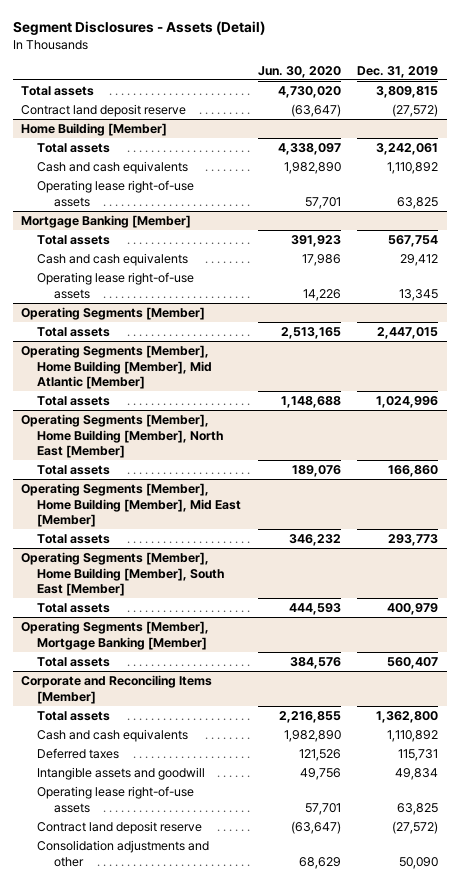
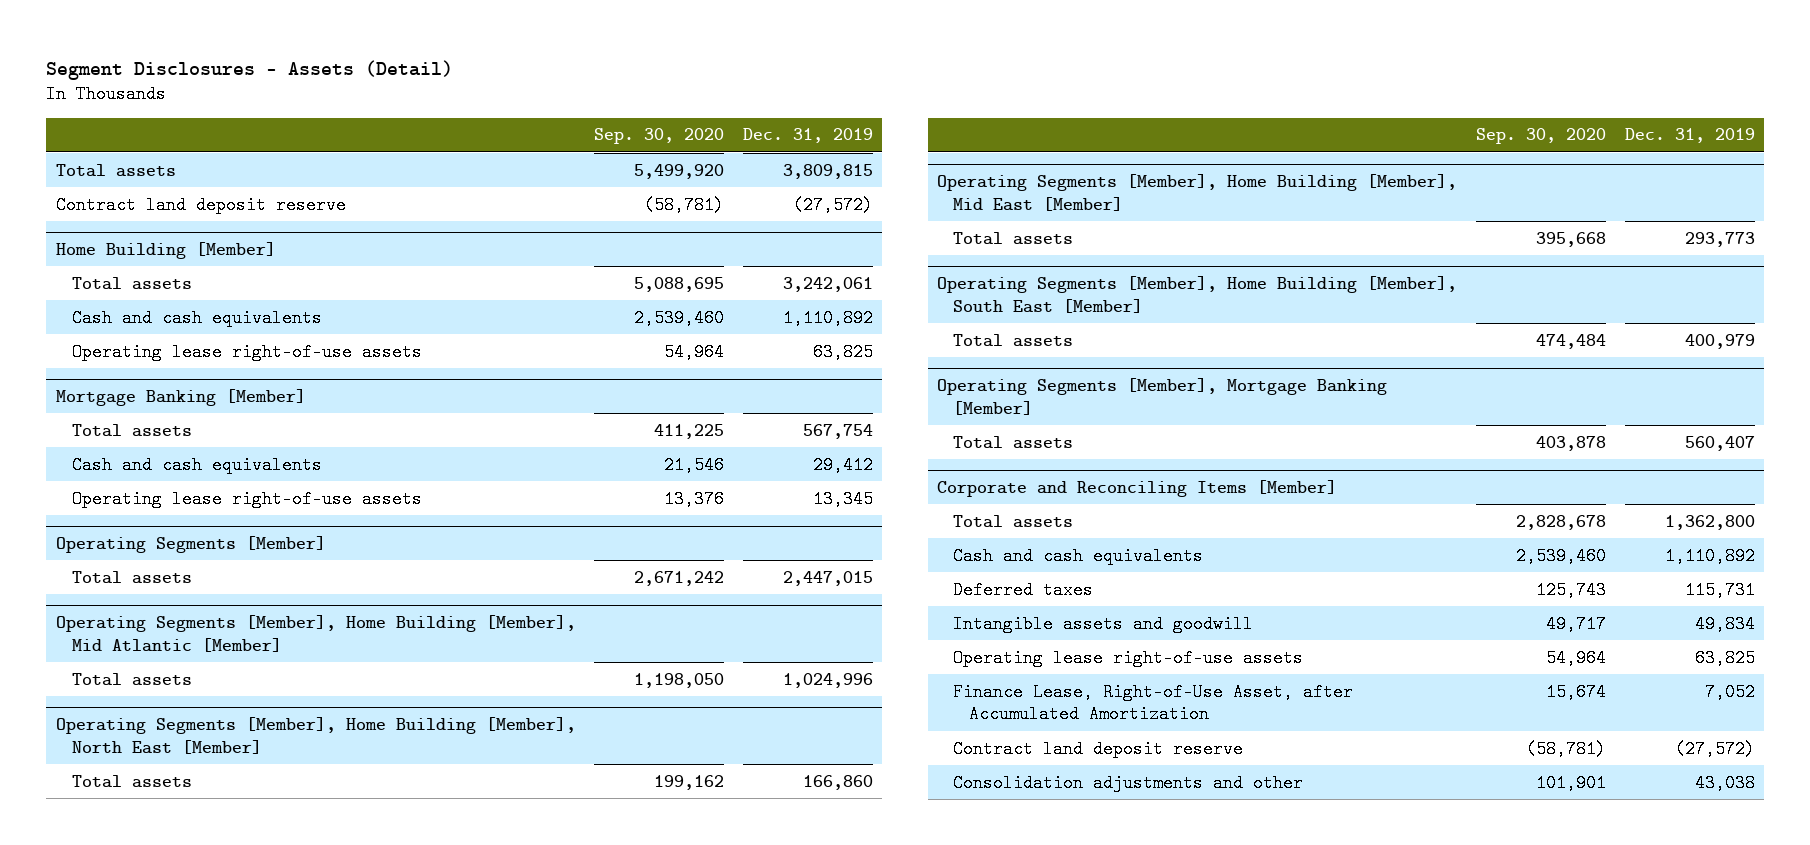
[257,65,341,78] Jun. 30, 2020 -> none
none -> [594,128,725,145] Sep. 30, 2020
none -> [953,682,1354,724] Finance Lease, Right-of-Use Asset, after Accumulated Amortization
[399,856,439,869] 50,090 -> [1694,773,1755,792] 43,038

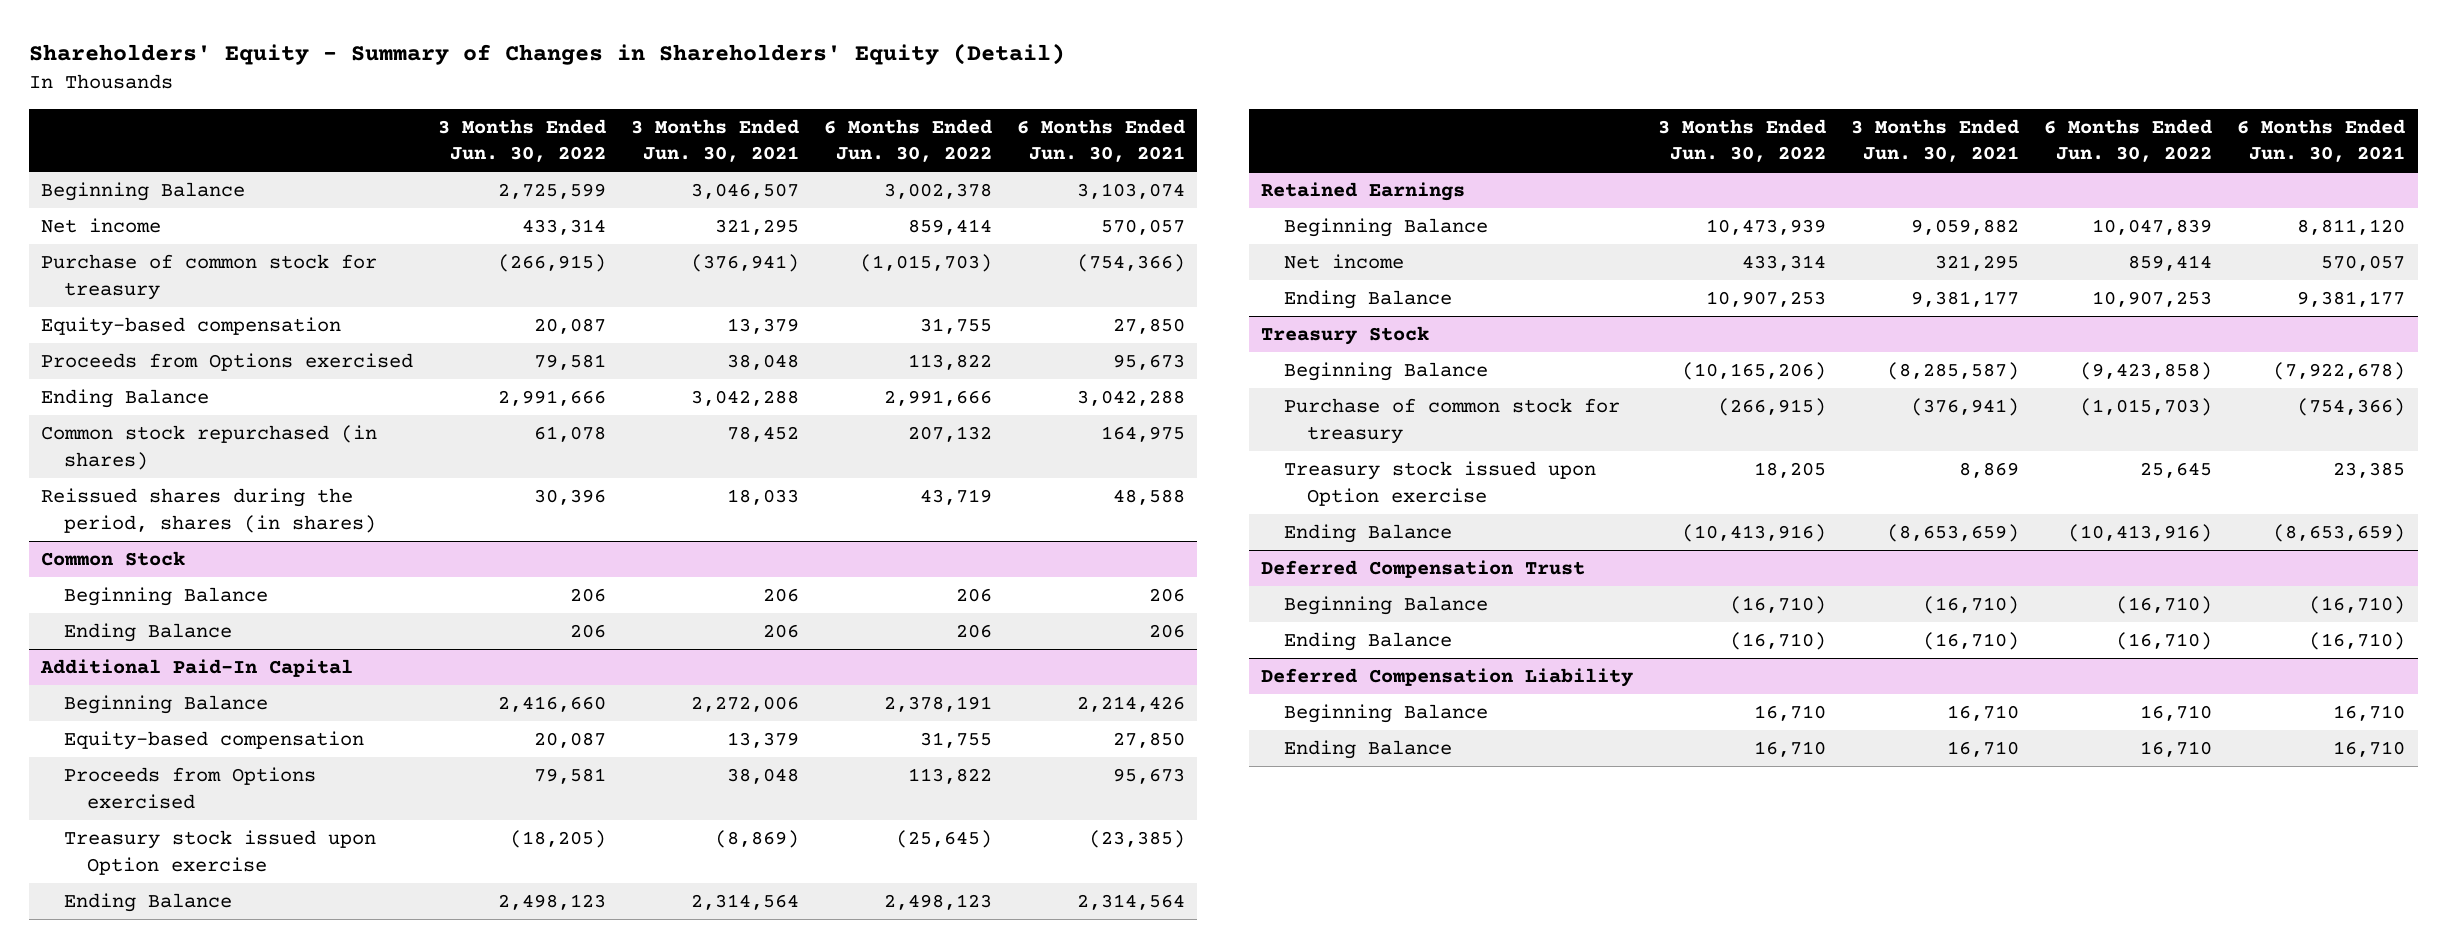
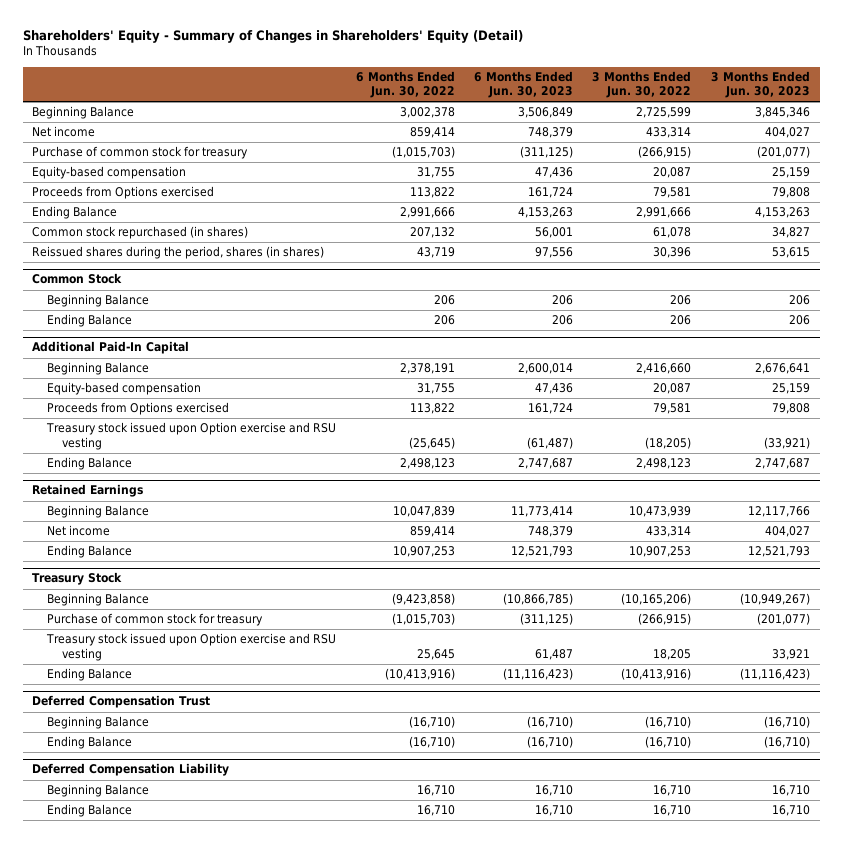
[631,118,800,163] 3 Months Ended Jun. 30, 2021 -> none
[1017,118,1186,163] 6 Months Ended Jun. 30, 2021 -> none
none -> [474,70,574,99] 6 Months Ended Jun. 30, 2023
none -> [710,70,810,99] 3 Months Ended Jun. 30, 2023
[63,830,376,875] Treasury stock issued upon Option exercise -> [46,422,337,450] Treasury stock issued upon Option exercise and RSU vesting
[1284,461,1597,506] Treasury stock issued upon Option exercise -> [46,633,337,661] Treasury stock issued upon Option exercise and RSU vesting

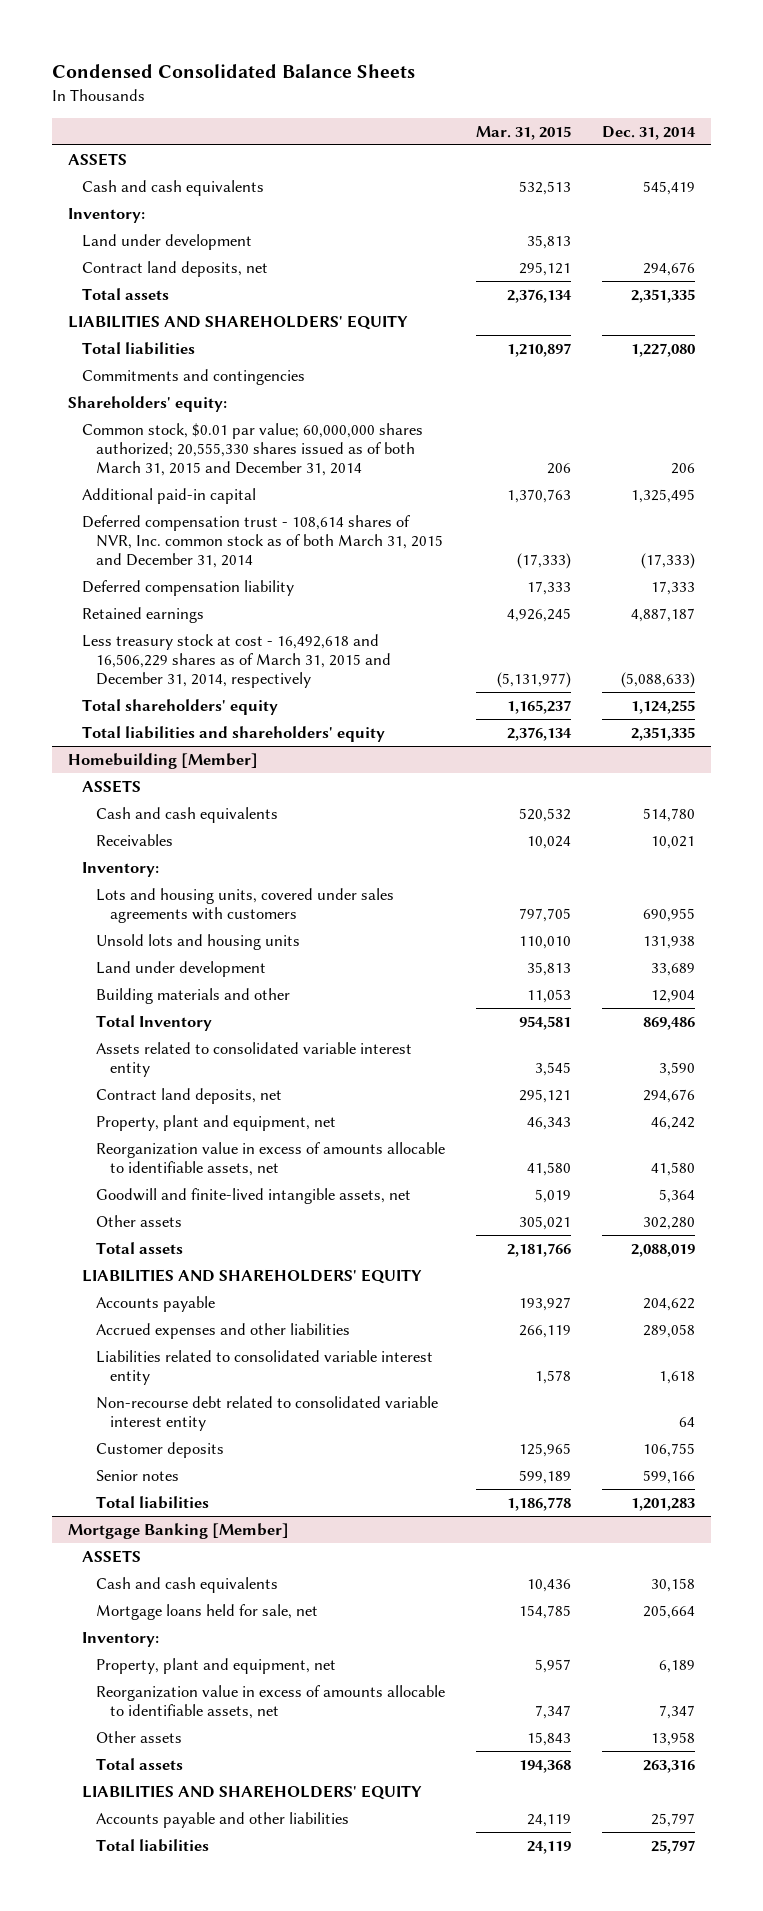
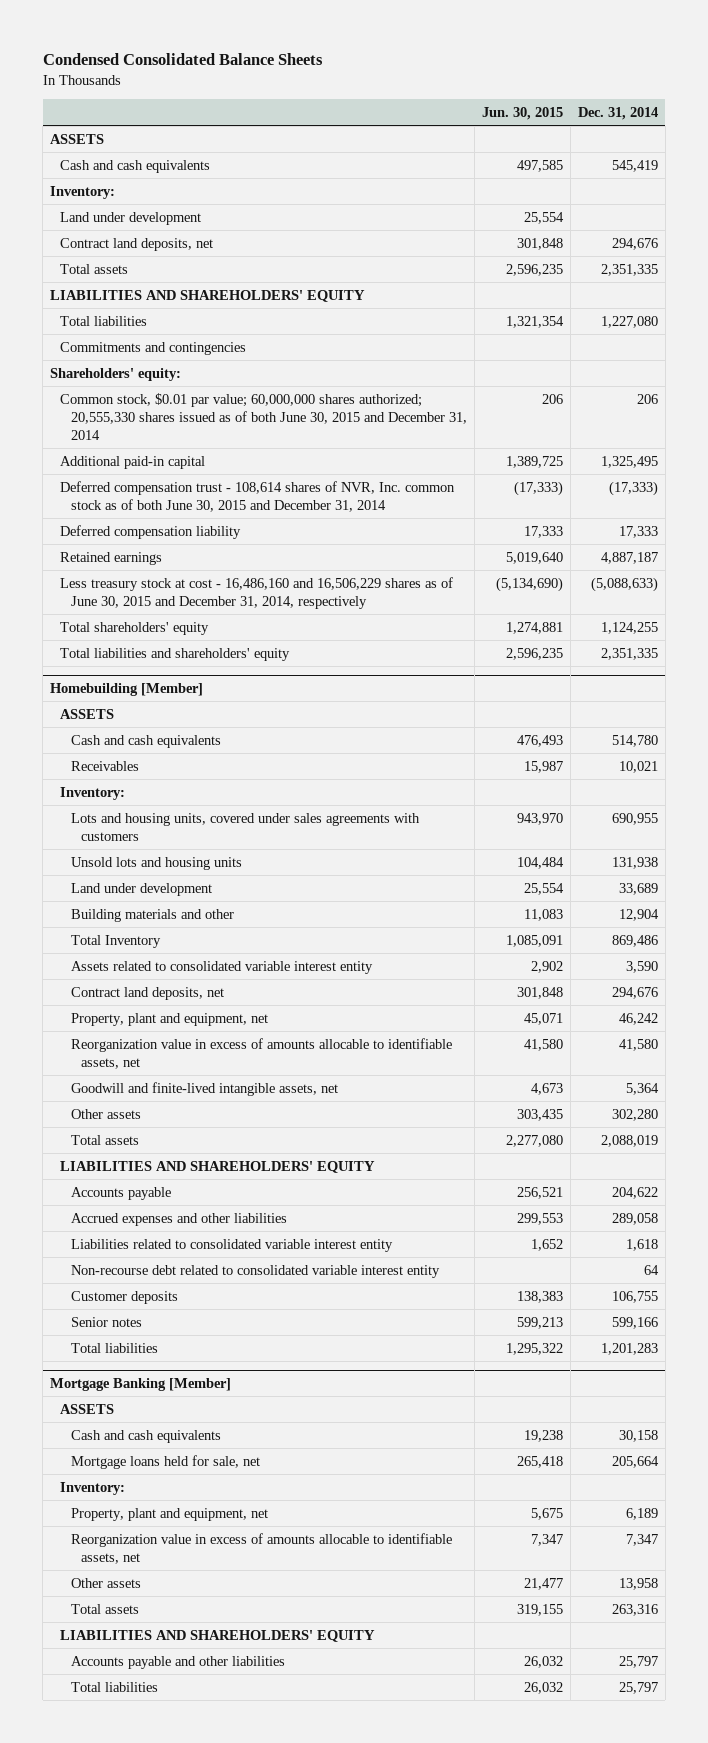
[475,125,571,140] Mar. 31, 2015 -> none
none -> [481,107,563,121] Jun. 30, 2015
[81,422,423,477] Common stock, $0.01 par value; 60,000,000 shares authorized; 20,555,330 shares issued as of both March 31, 2015 and December 31, 2014 -> [60,392,467,440] Common stock, $0.01 par value; 60,000,000 shares authorized; 20,555,330 shares issued as of both June 30, 2015 and December 31, 2014
[81,514,443,569] Deferred compensation trust - 108,614 shares of NVR, Inc. common stock as of both March 31, 2015 and December 31, 2014 -> [60,480,456,512] Deferred compensation trust - 108,614 shares of NVR, Inc. common stock as of both June 30, 2015 and December 31, 2014
[81,633,391,689] Less treasury stock at cost - 16,492,618 and 16,506,229 shares as of March 31, 2015 and December 31, 2014, respectively -> [60,576,454,609] Less treasury stock at cost - 16,486,160 and 16,506,229 shares as of June 30, 2015 and December 31, 2014, respectively

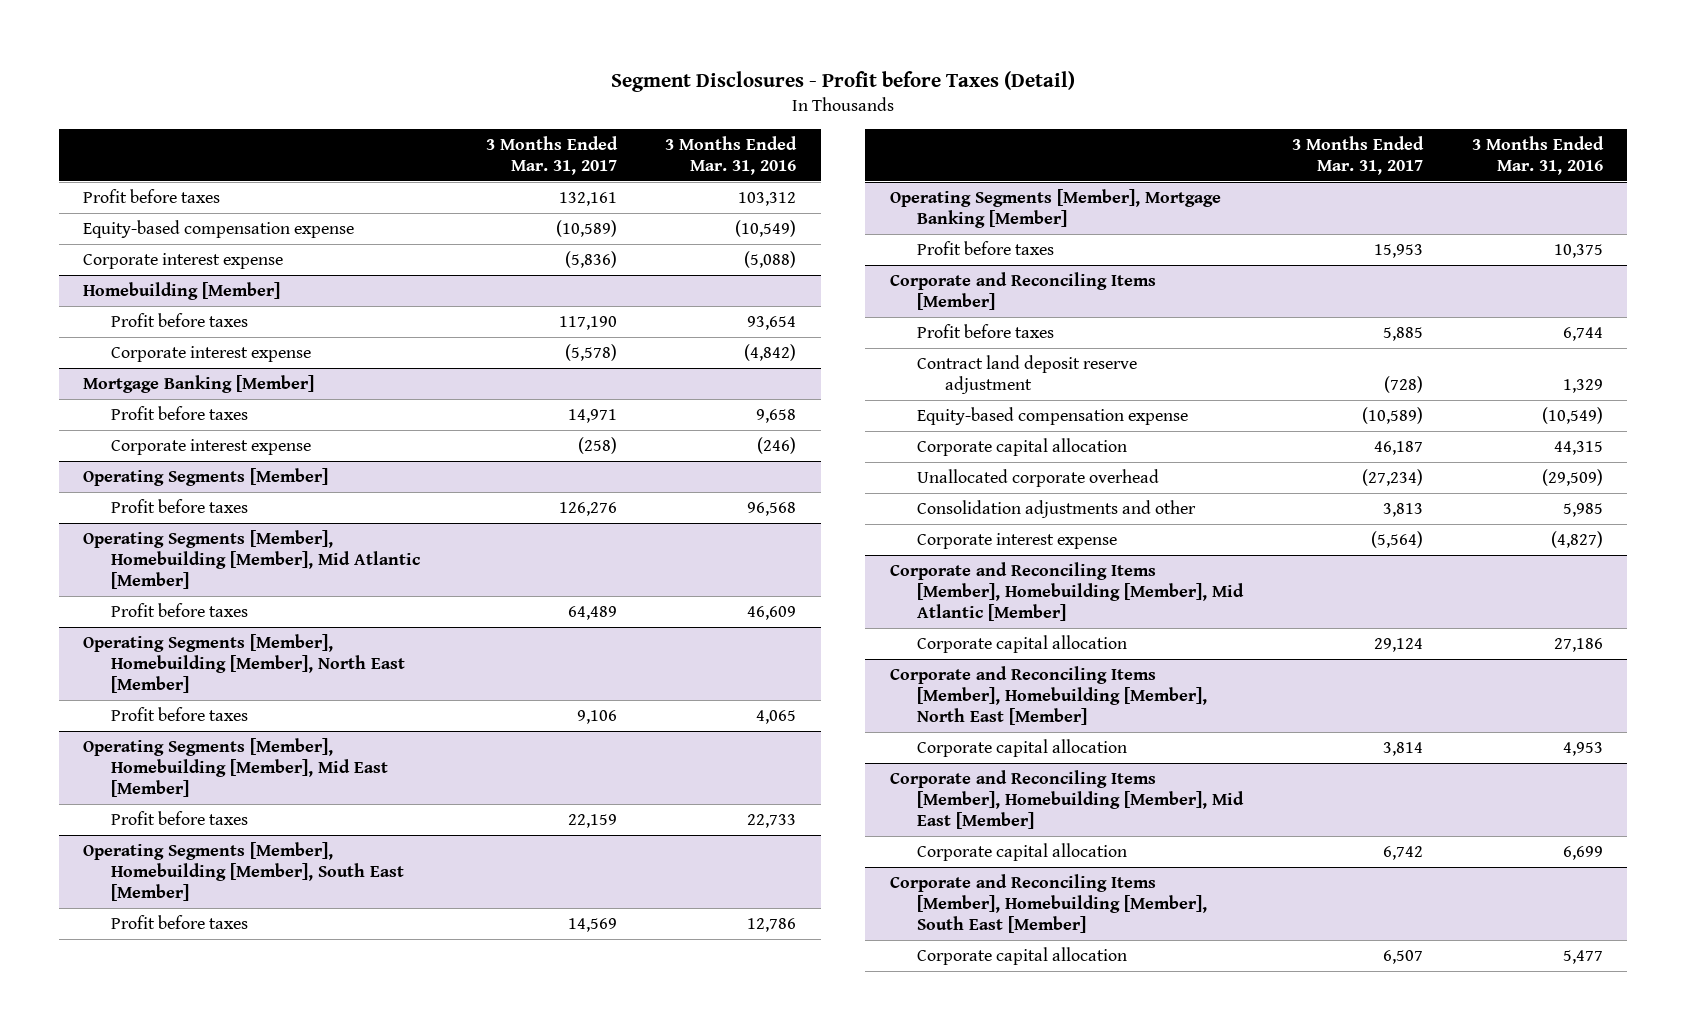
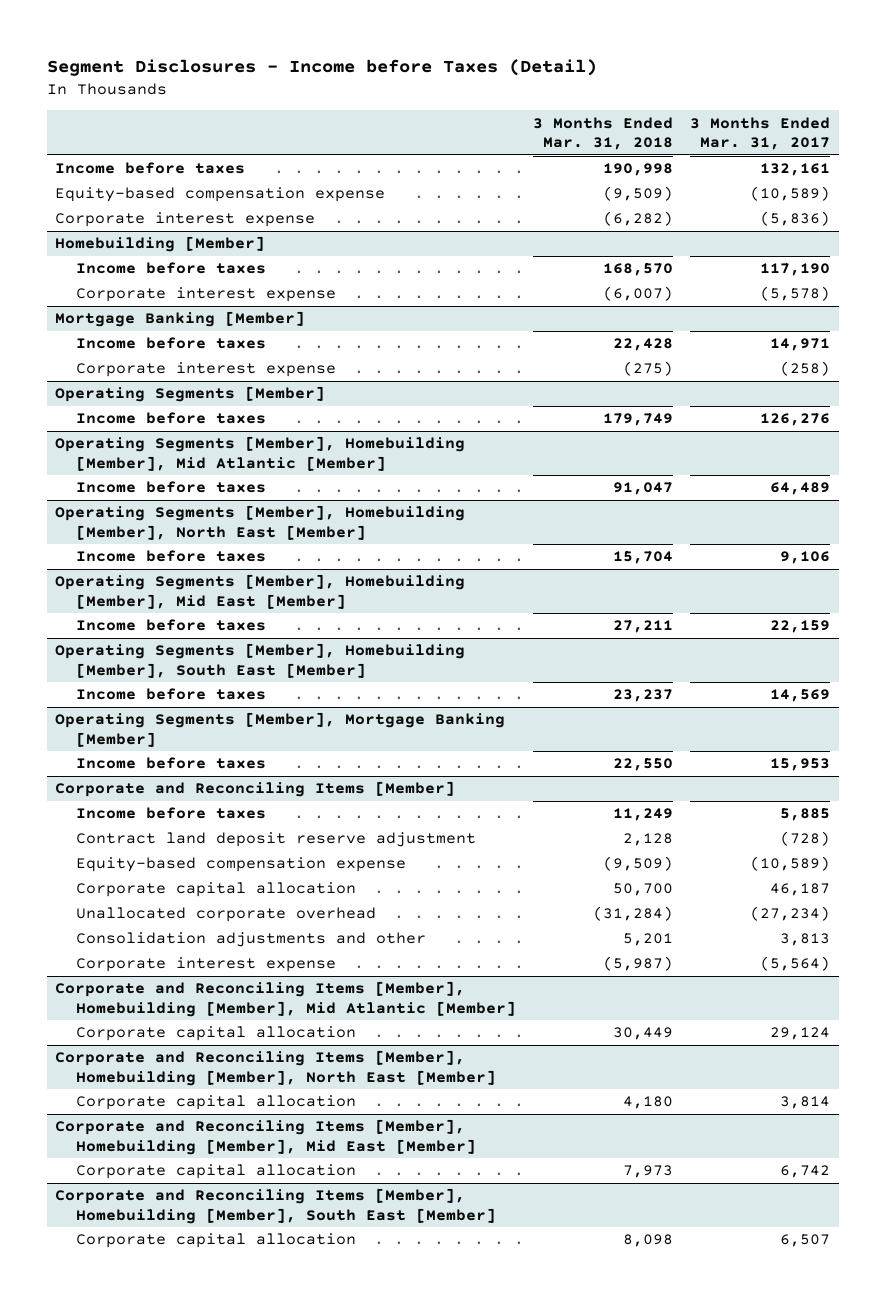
[611,70,1076,92] Segment Disclosures - Profit before Taxes (Detail) -> [46,58,597,76] Segment Disclosures - Income before Taxes (Detail)
[665,135,798,175] 3 Months Ended Mar. 31, 2016 -> none
none -> [532,116,673,151] 3 Months Ended Mar. 31, 2018
[83,188,221,203] Profit before taxes -> [55,162,246,175] Income before taxes
[110,312,248,327] Profit before taxes -> [75,262,266,275] Income before taxes
[110,405,248,420] Profit before taxes -> [75,337,266,350] Income before taxes
[110,498,248,513] Profit before taxes -> [75,412,266,425] Income before taxes
[110,602,248,617] Profit before taxes -> [75,481,266,494] Income before taxes
[110,706,248,721] Profit before taxes -> [75,550,266,563] Income before taxes
[110,810,248,825] Profit before taxes -> [75,619,266,632] Income before taxes
[110,914,248,929] Profit before taxes -> [75,688,266,701] Income before taxes
[917,240,1055,255] Profit before taxes -> [75,757,266,770] Income before taxes
[917,323,1055,338] Profit before taxes -> [75,807,266,820] Income before taxes

